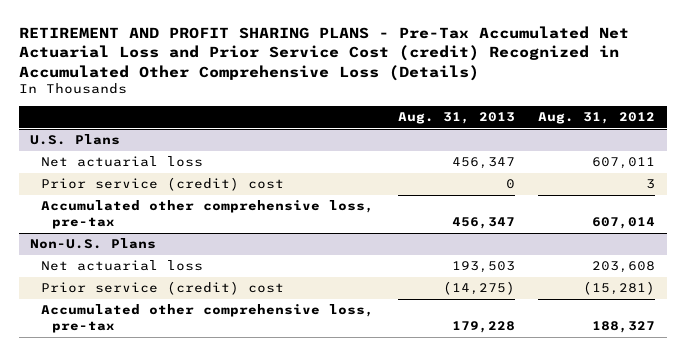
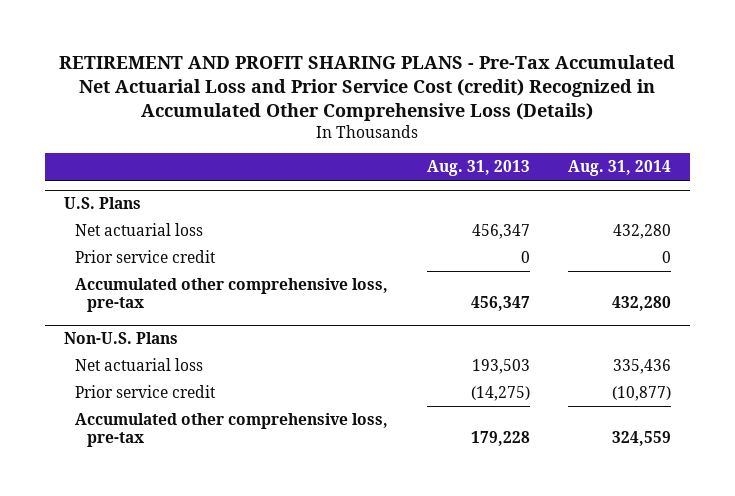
[538,112,656,125] Aug. 31, 2012 -> none
none -> [567,160,671,177] Aug. 31, 2014
[41,177,285,192] Prior service (credit) cost -> [75,250,217,264] Prior service credit
[41,281,285,296] Prior service (credit) cost -> [75,385,217,399] Prior service credit

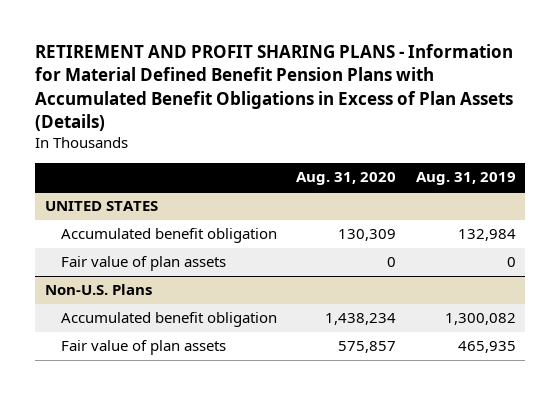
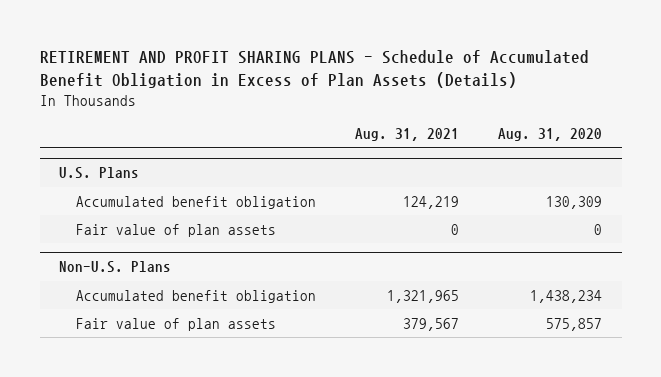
[35,44,514,131] RETIREMENT AND PROFIT SHARING PLANS - Information for Material Defined Benefit Pension Plans with Accumulated Benefit Obligations in Excess of Plan Assets (Details) -> [39,50,589,88] RETIREMENT AND PROFIT SHARING PLANS - Schedule of Accumulated Benefit Obligation in Excess of Plan Assets (Details)
[415,172,516,186] Aug. 31, 2019 -> none
none -> [355,128,460,142] Aug. 31, 2021
[44,201,158,212] UNITED STATES -> [59,167,140,180] U.S. Plans

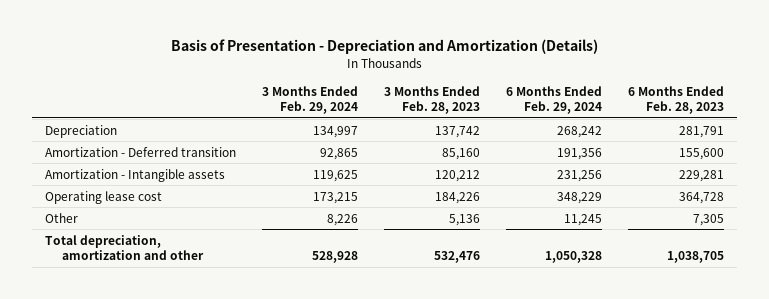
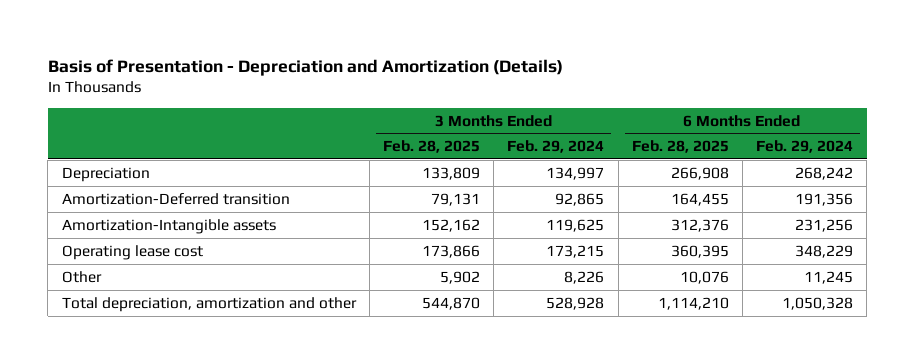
[384,85,481,115] 3 Months Ended Feb. 28, 2023 -> none
[627,85,724,115] 6 Months Ended Feb. 28, 2023 -> none
none -> [382,140,480,154] Feb. 28, 2025
none -> [631,140,729,154] Feb. 28, 2025
[45,146,237,157] Amortization - Deferred transition -> [61,192,290,205] Amortization-Deferred transition
[45,168,226,182] Amortization - Intangible assets -> [61,218,276,234] Amortization-Intangible assets

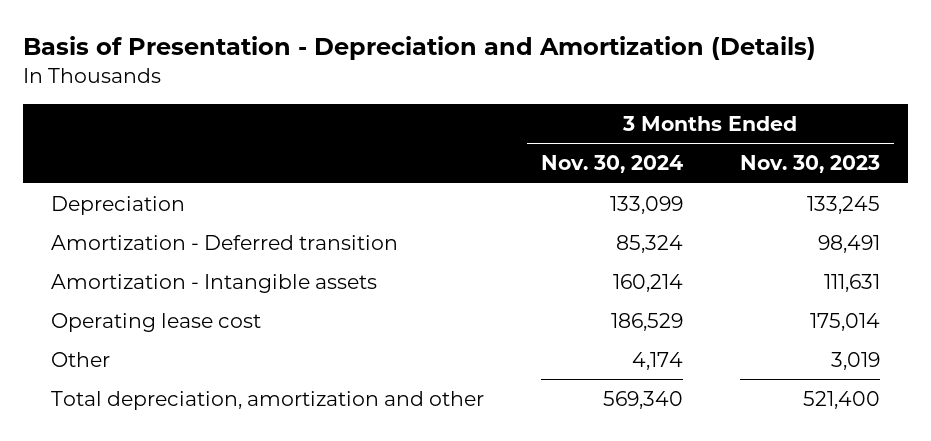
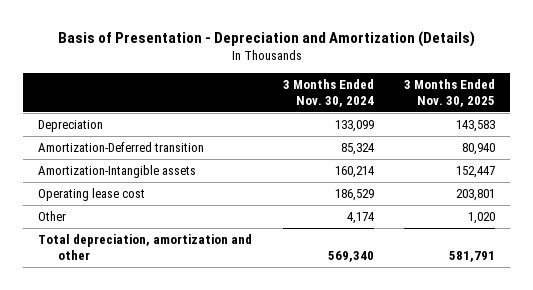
[739,155,880,174] Nov. 30, 2023 -> none
none -> [404,78,496,107] 3 Months Ended Nov. 30, 2025
[51,234,399,250] Amortization - Deferred transition -> [37,142,204,153] Amortization-Deferred transition
[51,273,378,293] Amortization - Intangible assets -> [37,165,196,179] Amortization-Intangible assets

